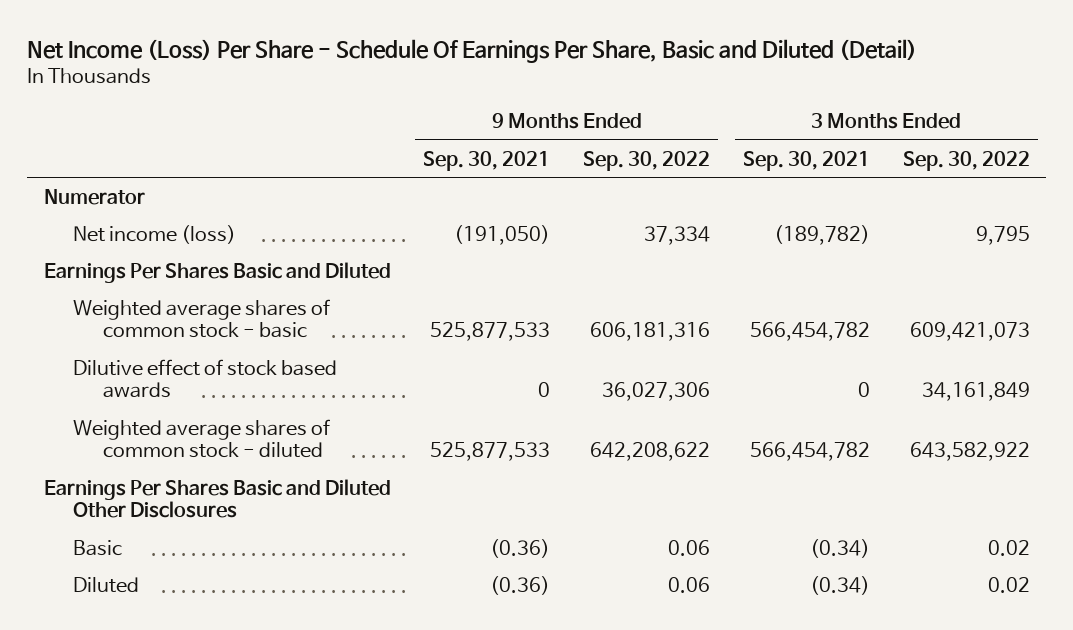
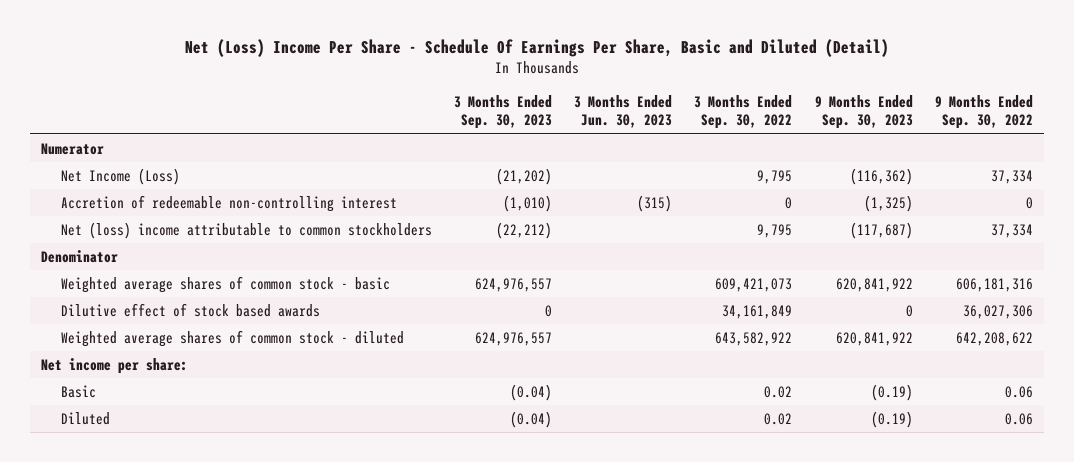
[27,39,918,64] Net Income (Loss) Per Share - Schedule Of Earnings Per Share, Basic and Diluted (Detail) -> [184,38,889,57] Net (Loss) Income Per Share - Schedule Of Earnings Per Share, Basic and Diluted (Detail)
[423,150,551,171] Sep. 30, 2021 -> none
[743,150,871,171] Sep. 30, 2021 -> none
none -> [453,94,552,130] 3 Months Ended Sep. 30, 2023
none -> [574,94,673,129] 3 Months Ended Jun. 30, 2023
none -> [814,94,913,130] 9 Months Ended Sep. 30, 2023
[73,224,237,244] Net income (loss) -> [60,167,180,185] Net Income (Loss)
none -> [60,194,397,212] Accretion of redeemable non-controlling interest
none -> [60,221,432,239] Net (loss) income attributable to common stockholders
[43,261,391,283] Earnings Per Shares Basic and Diluted -> [40,249,118,263] Denominator
[43,478,391,519] Earnings Per Shares Basic and Diluted Other Disclosures -> [40,357,188,374] Net income per share:

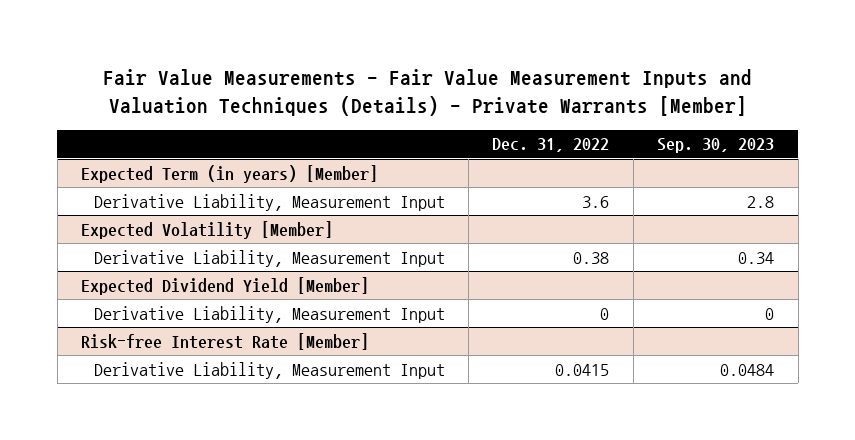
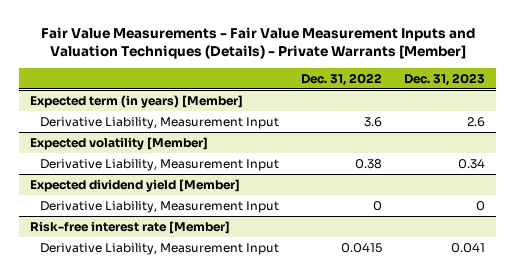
[657,138,775,154] Sep. 30, 2023 -> none
none -> [404,72,486,86] Dec. 31, 2023
[80,164,378,183] Expected Term (in years) [Member] -> [30,94,244,108] Expected term (in years) [Member]
[80,220,333,239] Expected Volatility [Member] -> [30,136,209,150] Expected volatility [Member]
[80,276,369,295] Expected Dividend Yield [Member] -> [30,178,241,192] Expected dividend yield [Member]
[80,332,369,350] Risk-free Interest Rate [Member] -> [30,220,231,234] Risk-free interest rate [Member]

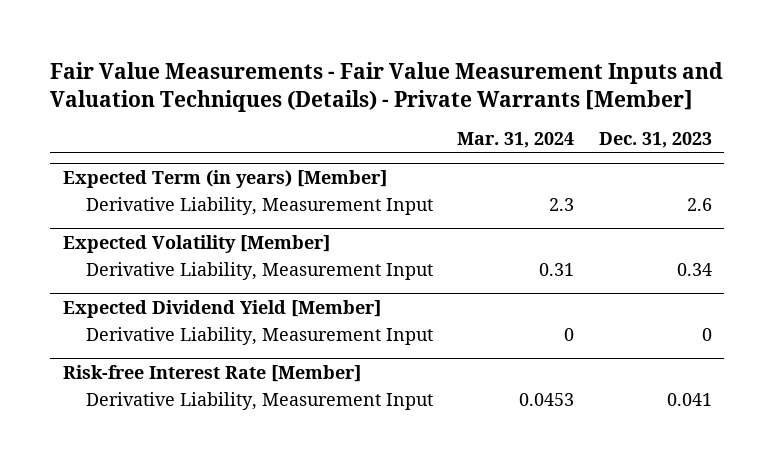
[301,72,383,86] Dec. 31, 2022 -> none
none -> [457,132,575,149] Mar. 31, 2024
[30,94,244,108] Expected term (in years) [Member] -> [62,169,387,188] Expected Term (in years) [Member]
[30,136,209,150] Expected volatility [Member] -> [62,234,330,253] Expected Volatility [Member]
[30,178,241,192] Expected dividend yield [Member] -> [62,299,381,318] Expected Dividend Yield [Member]
[30,220,231,234] Risk-free interest rate [Member] -> [62,364,361,382] Risk-free Interest Rate [Member]

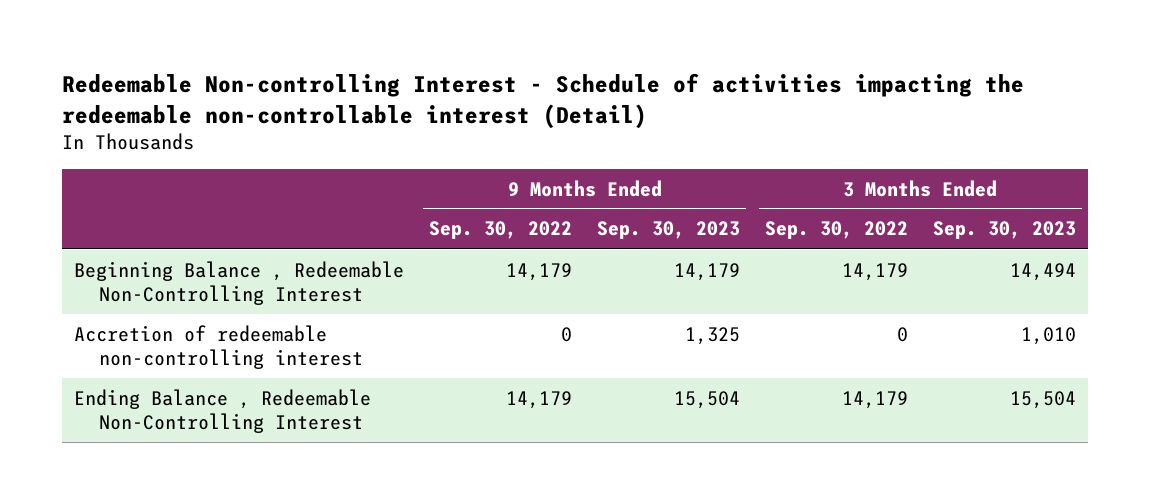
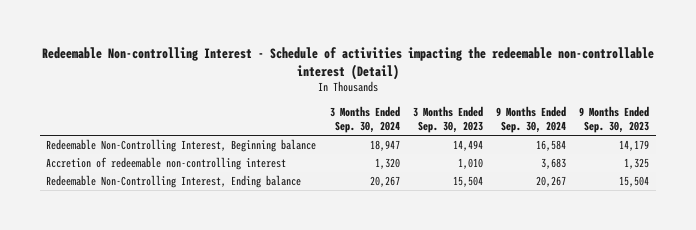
[429,221,573,240] Sep. 30, 2022 -> none
[764,221,908,240] Sep. 30, 2022 -> none
none -> [329,106,400,134] 3 Months Ended Sep. 30, 2024
none -> [496,106,567,134] 9 Months Ended Sep. 30, 2024
[74,260,405,306] Beginning Balance , Redeemable Non-Controlling Interest -> [46,139,317,153] Redeemable Non-Controlling Interest, Beginning balance
[74,388,372,434] Ending Balance , Redeemable Non-Controlling Interest -> [46,175,302,189] Redeemable Non-Controlling Interest, Ending balance

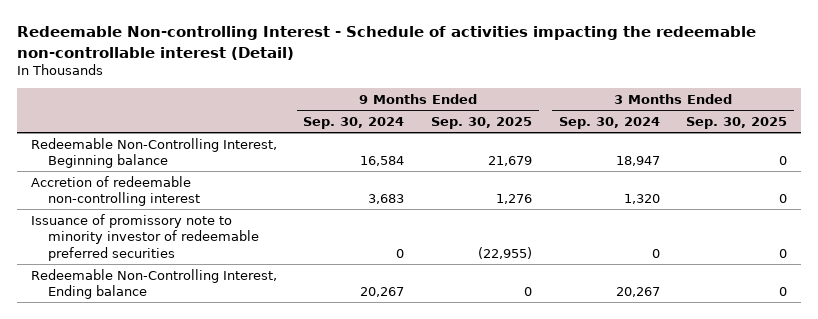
[412,106,483,134] 3 Months Ended Sep. 30, 2023 -> none
[579,106,650,134] 9 Months Ended Sep. 30, 2023 -> none
none -> [430,116,532,129] Sep. 30, 2025
none -> [686,116,788,129] Sep. 30, 2025
none -> [30,213,260,261] Issuance of promissory note to minority investor of redeemable preferred securities

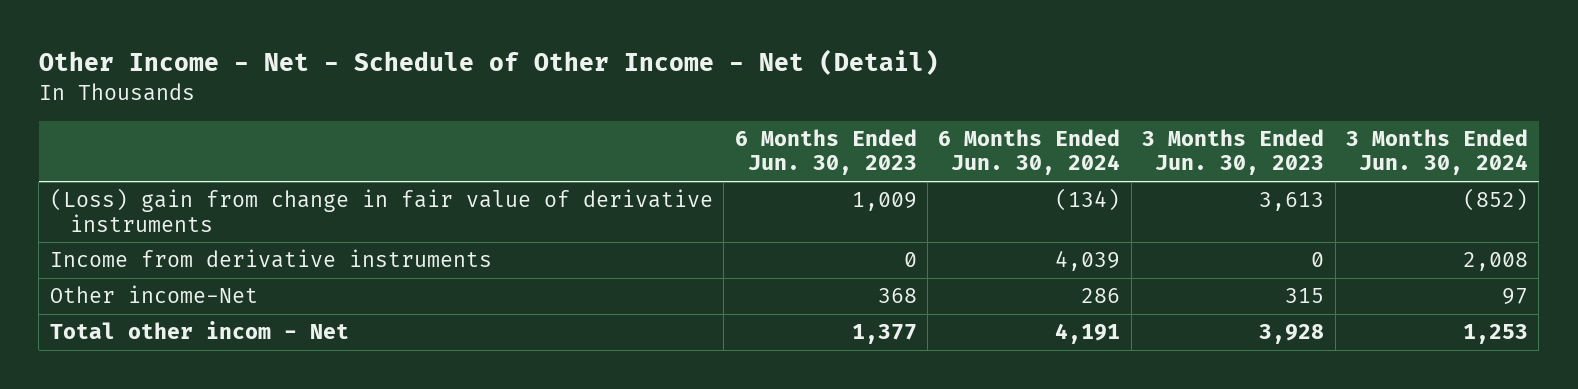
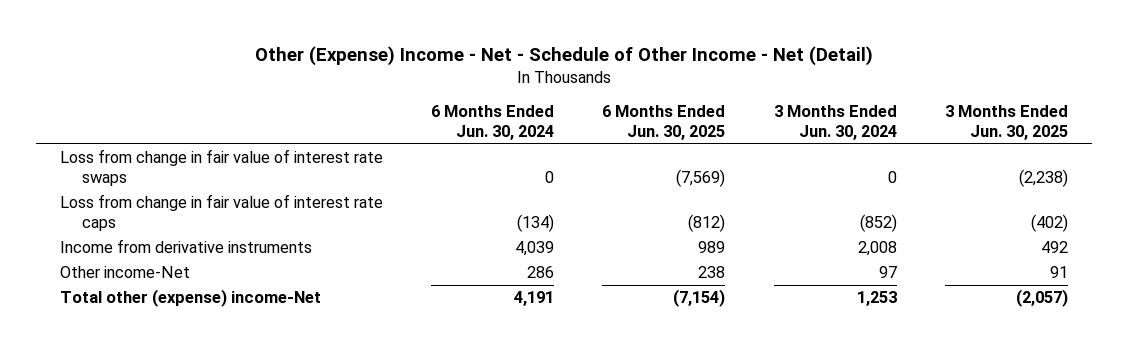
[38,49,939,76] Other Income - Net - Schedule of Other Income - Net (Detail) -> [254,45,873,66] Other (Expense) Income - Net - Schedule of Other Income - Net (Detail)
[734,129,917,176] 6 Months Ended Jun. 30, 2023 -> none
[1142,129,1325,176] 3 Months Ended Jun. 30, 2023 -> none
none -> [602,105,726,141] 6 Months Ended Jun. 30, 2025
none -> [944,105,1068,141] 3 Months Ended Jun. 30, 2025
none -> [59,149,383,187] Loss from change in fair value of interest rate swaps
[49,188,713,232] (Loss) gain from change in fair value of derivative instruments -> [59,194,383,232] Loss from change in fair value of interest rate caps
[49,321,349,340] Total other incom - Net -> [59,289,321,308] Total other (expense) income-Net

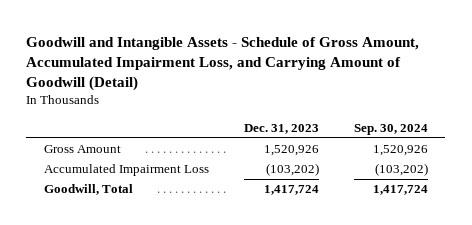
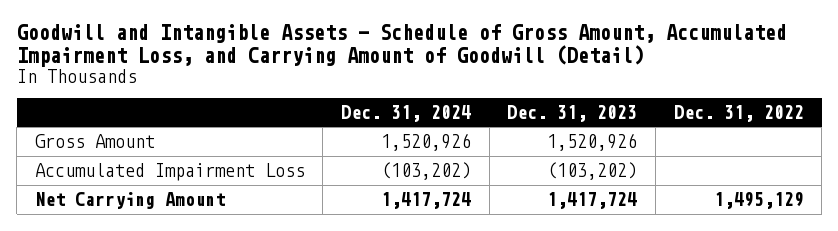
[353,123,428,135] Sep. 30, 2024 -> none
none -> [341,104,472,122] Dec. 31, 2024
none -> [673,104,804,122] Dec. 31, 2022
[43,184,133,196] Goodwill, Total -> [34,192,225,210] Net Carrying Amount

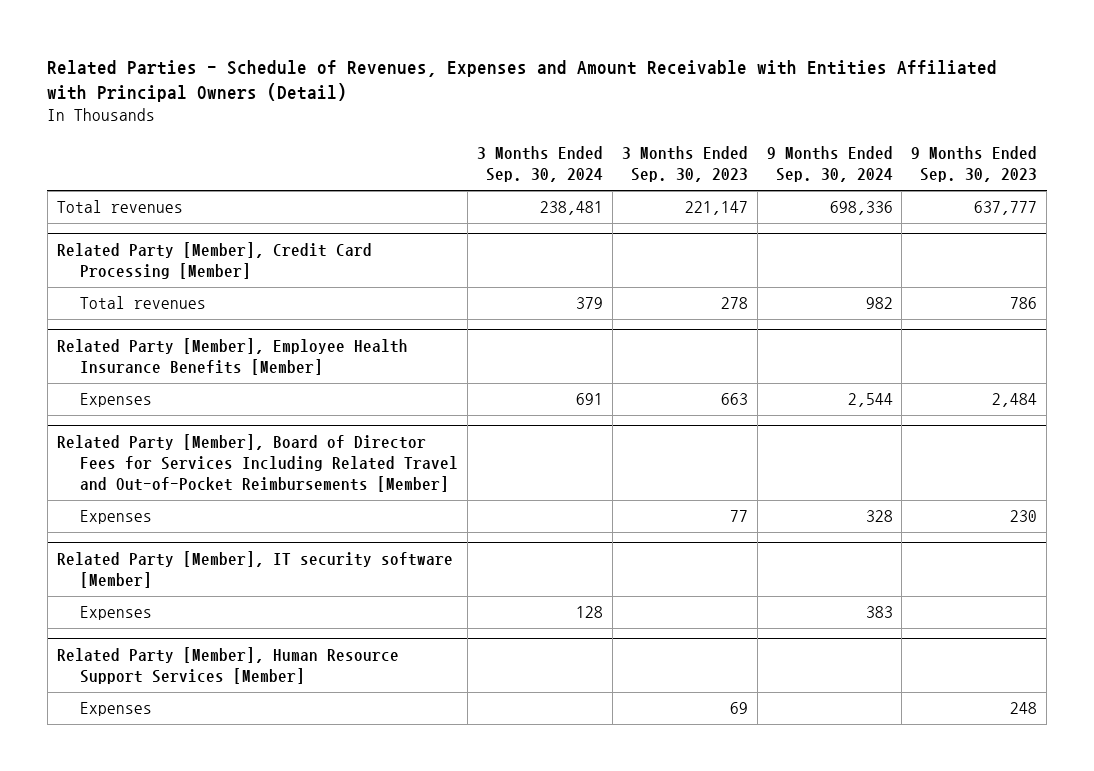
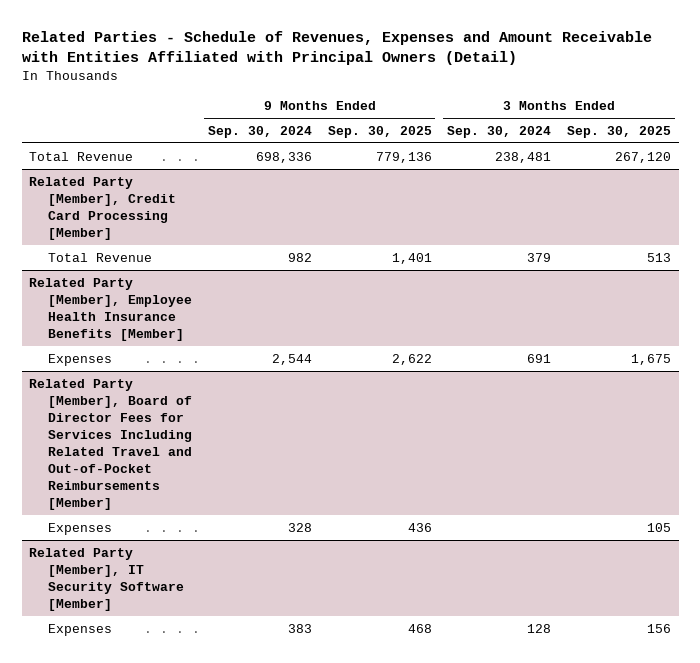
[621,145,748,182] 3 Months Ended Sep. 30, 2023 -> none
[911,145,1038,182] 9 Months Ended Sep. 30, 2023 -> none
none -> [327,125,432,138] Sep. 30, 2025
none -> [566,125,671,138] Sep. 30, 2025
[56,200,183,214] Total revenues -> [29,151,134,161] Total Revenue
[79,296,206,310] Total revenues -> [48,252,153,262] Total Revenue
[56,551,453,589] Related Party [Member], IT security software [Member] -> [29,547,185,611] Related Party [Member], IT Security Software [Member]
[56,647,399,685] Related Party [Member], Human Resource Support Services [Member] -> none
[79,702,152,717] Expenses -> none

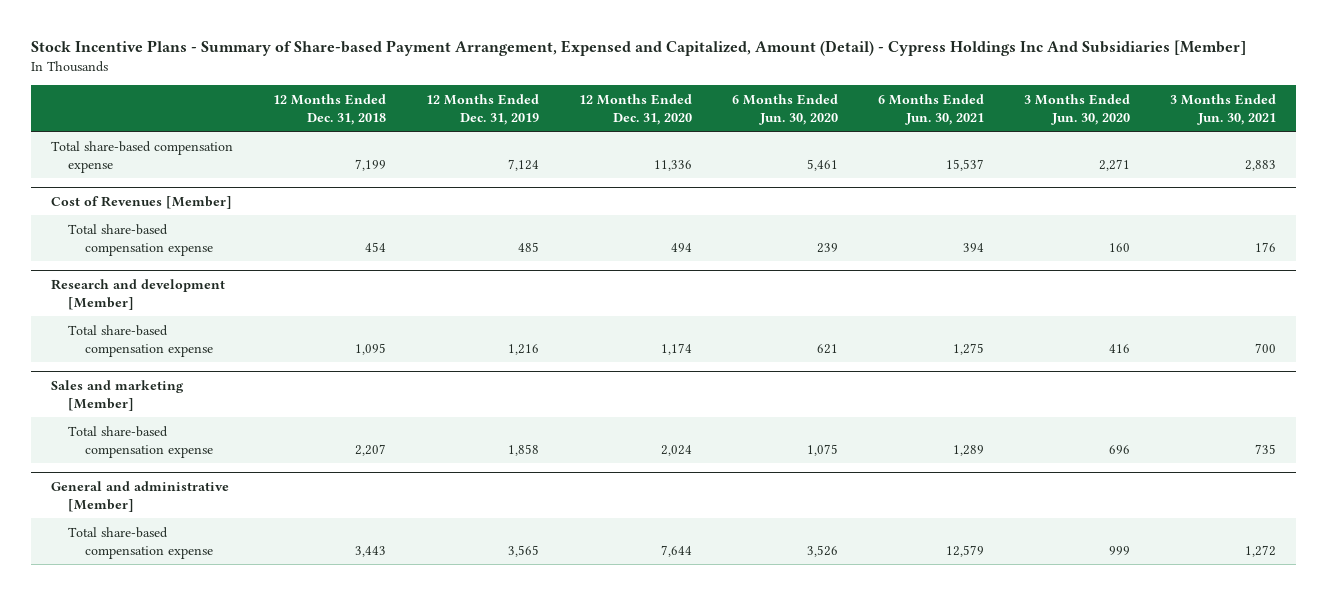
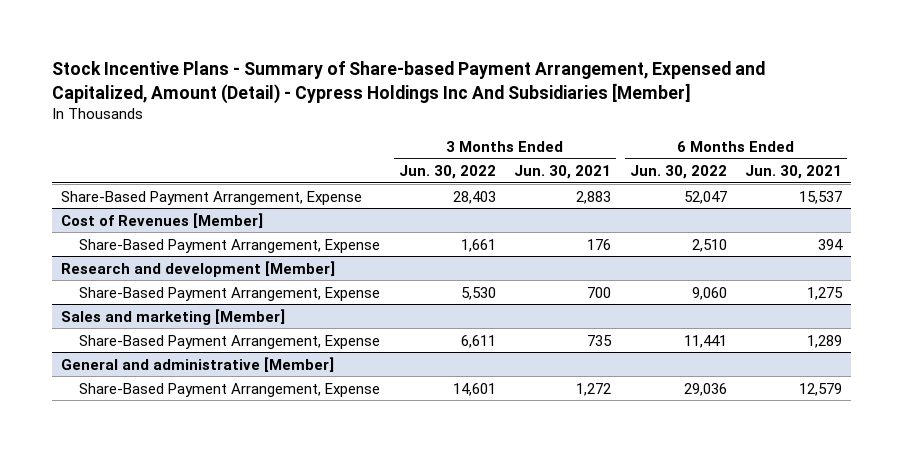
[272,93,386,125] 12 Months Ended Dec. 31, 2018 -> none
[425,93,539,125] 12 Months Ended Dec. 31, 2019 -> none
[578,93,692,125] 12 Months Ended Dec. 31, 2020 -> none
[732,93,839,125] 6 Months Ended Jun. 30, 2020 -> none
[1024,93,1131,125] 3 Months Ended Jun. 30, 2020 -> none
none -> [398,164,496,179] Jun. 30, 2022
none -> [629,164,727,179] Jun. 30, 2022
[50,140,233,173] Total share-based compensation expense -> [60,190,362,205] Share-Based Payment Arrangement, Expense
[68,223,214,256] Total share-based compensation expense -> [79,238,381,253] Share-Based Payment Arrangement, Expense
[68,324,214,357] Total share-based compensation expense -> [79,286,381,301] Share-Based Payment Arrangement, Expense
[68,425,214,458] Total share-based compensation expense -> [79,334,381,349] Share-Based Payment Arrangement, Expense
[68,526,214,559] Total share-based compensation expense -> [79,382,381,397] Share-Based Payment Arrangement, Expense

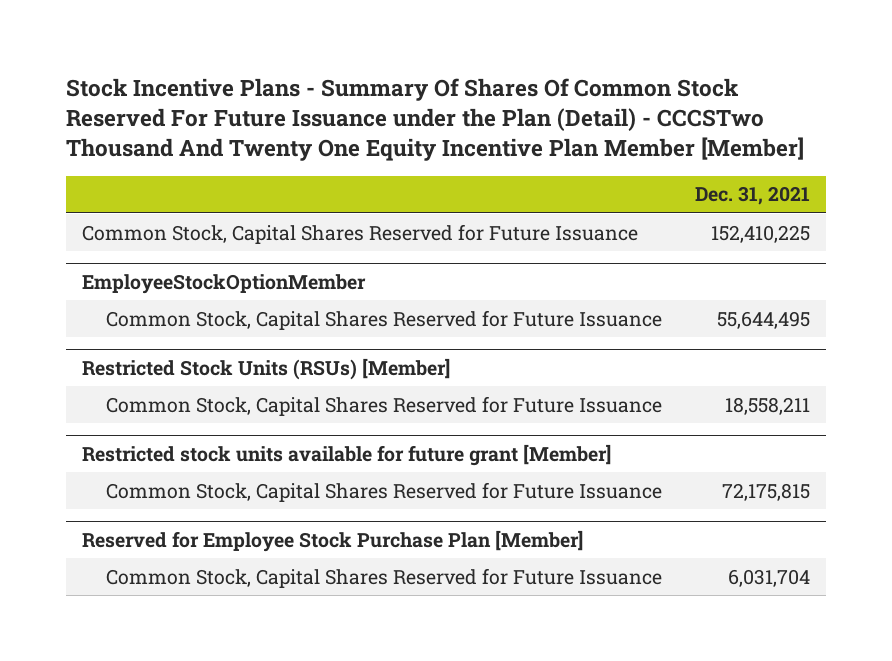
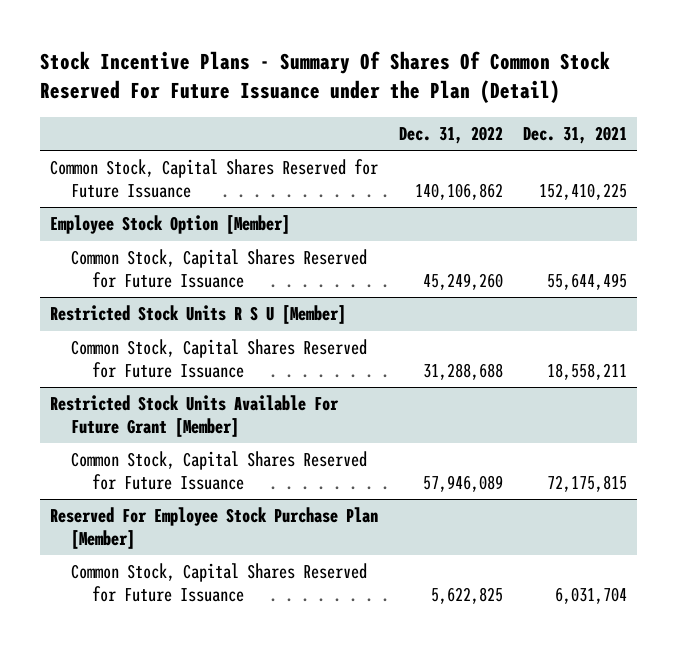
[65,77,804,162] Stock Incentive Plans - Summary Of Shares Of Common Stock Reserved For Future Issuance under the Plan (Detail) - CCCSTwo Thousand And Twenty One Equity Incentive Plan Member [Member] -> [40,51,611,104] Stock Incentive Plans - Summary Of Shares Of Common Stock Reserved For Future Issuance under the Plan (Detail)
none -> [398,126,503,145] Dec. 31, 2022
[81,273,366,294] EmployeeStockOptionMember -> [50,215,291,235] Employee Stock Option [Member]
[81,357,450,380] Restricted Stock Units (RSUs) [Member] -> [50,305,347,325] Restricted Stock Units R S U [Member]
[81,443,611,466] Restricted stock units available for future grant [Member] -> [50,395,340,437] Restricted Stock Units Available For Future Grant [Member]
[81,529,583,552] Reserved for Employee Stock Purchase Plan [Member] -> [50,507,379,549] Reserved For Employee Stock Purchase Plan [Member]

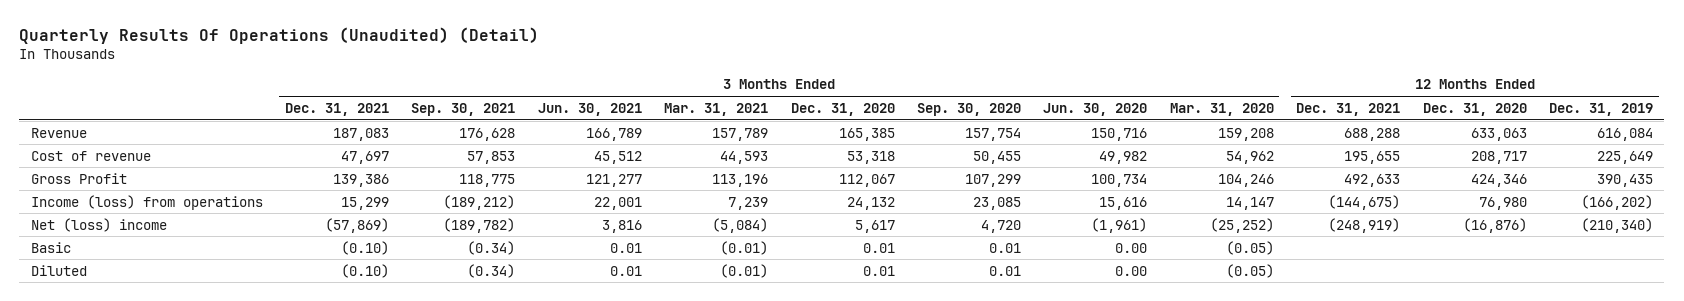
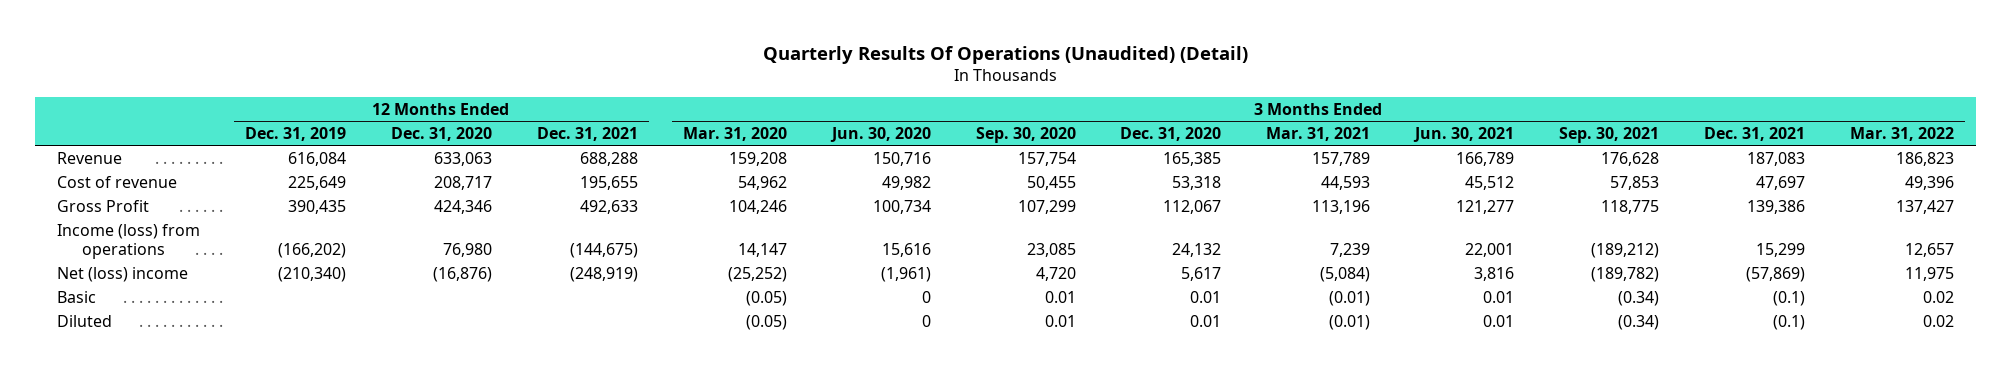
none -> [1849,127,1954,142] Mar. 31, 2022
[341,240,390,255] (0.10) -> [1772,290,1805,306] (0.1)
[1115,242,1148,253] 0.00 -> [921,290,931,303] 0
[341,263,390,278] (0.10) -> [1772,314,1805,330] (0.1)
[1115,265,1148,276] 0.00 -> [921,314,931,327] 0

